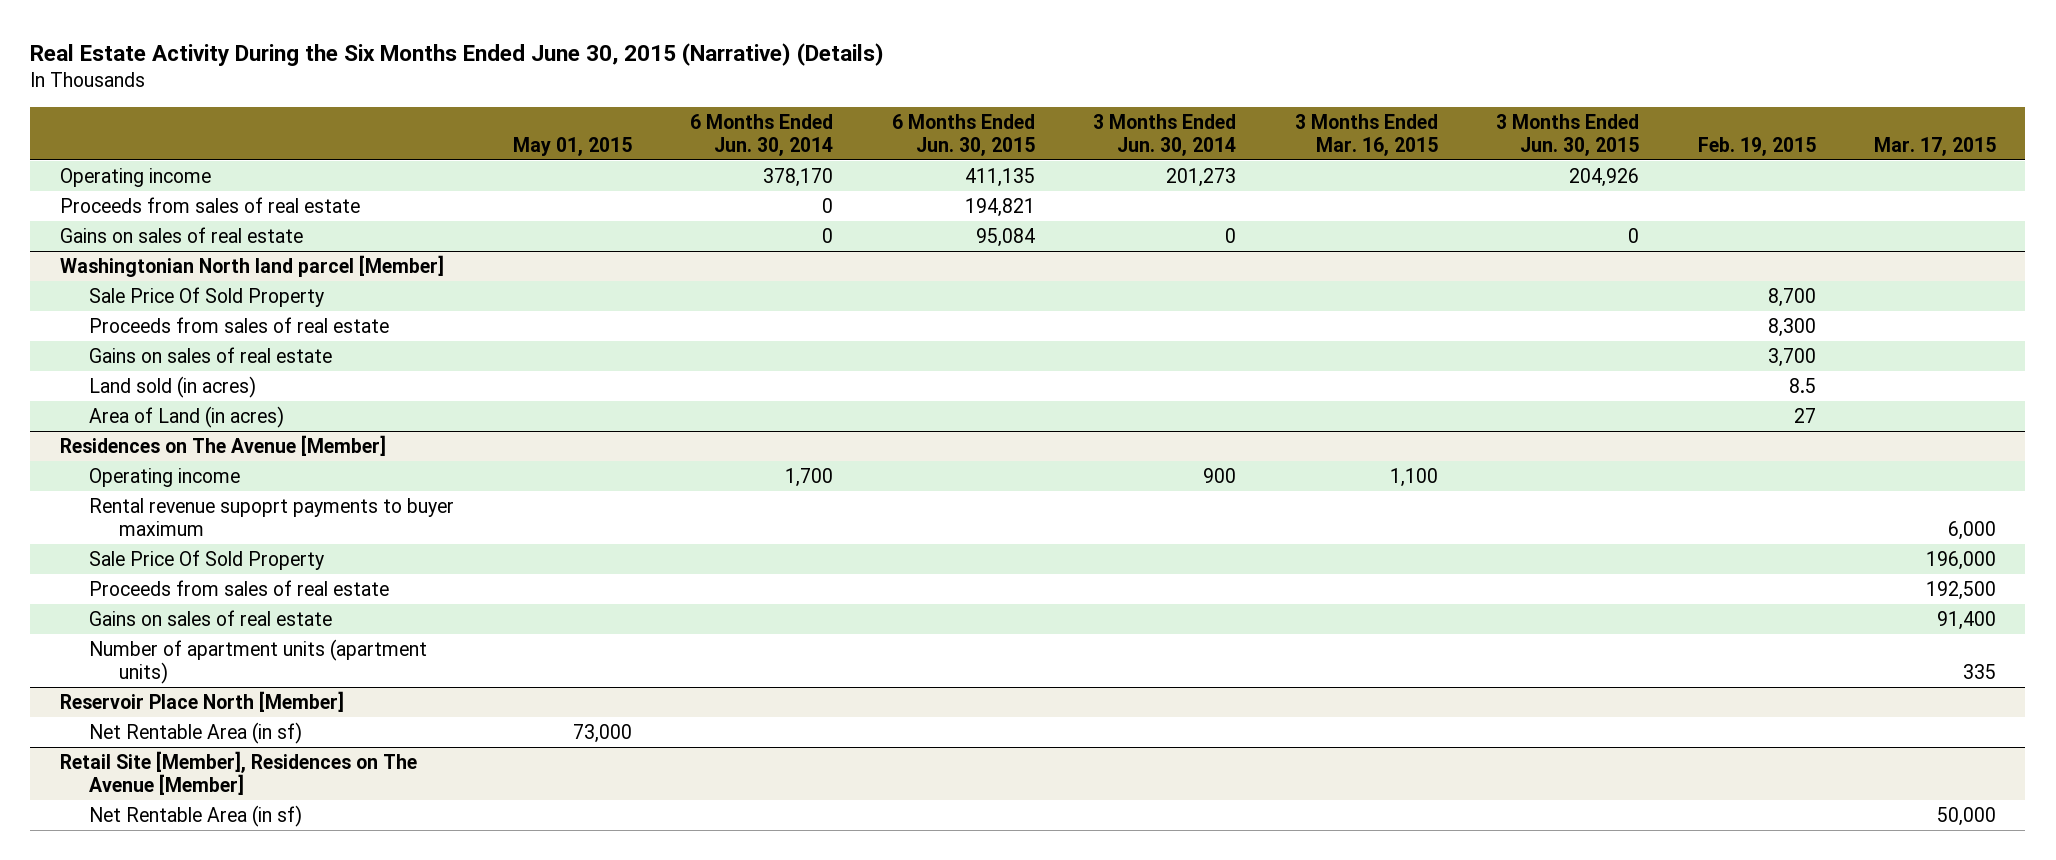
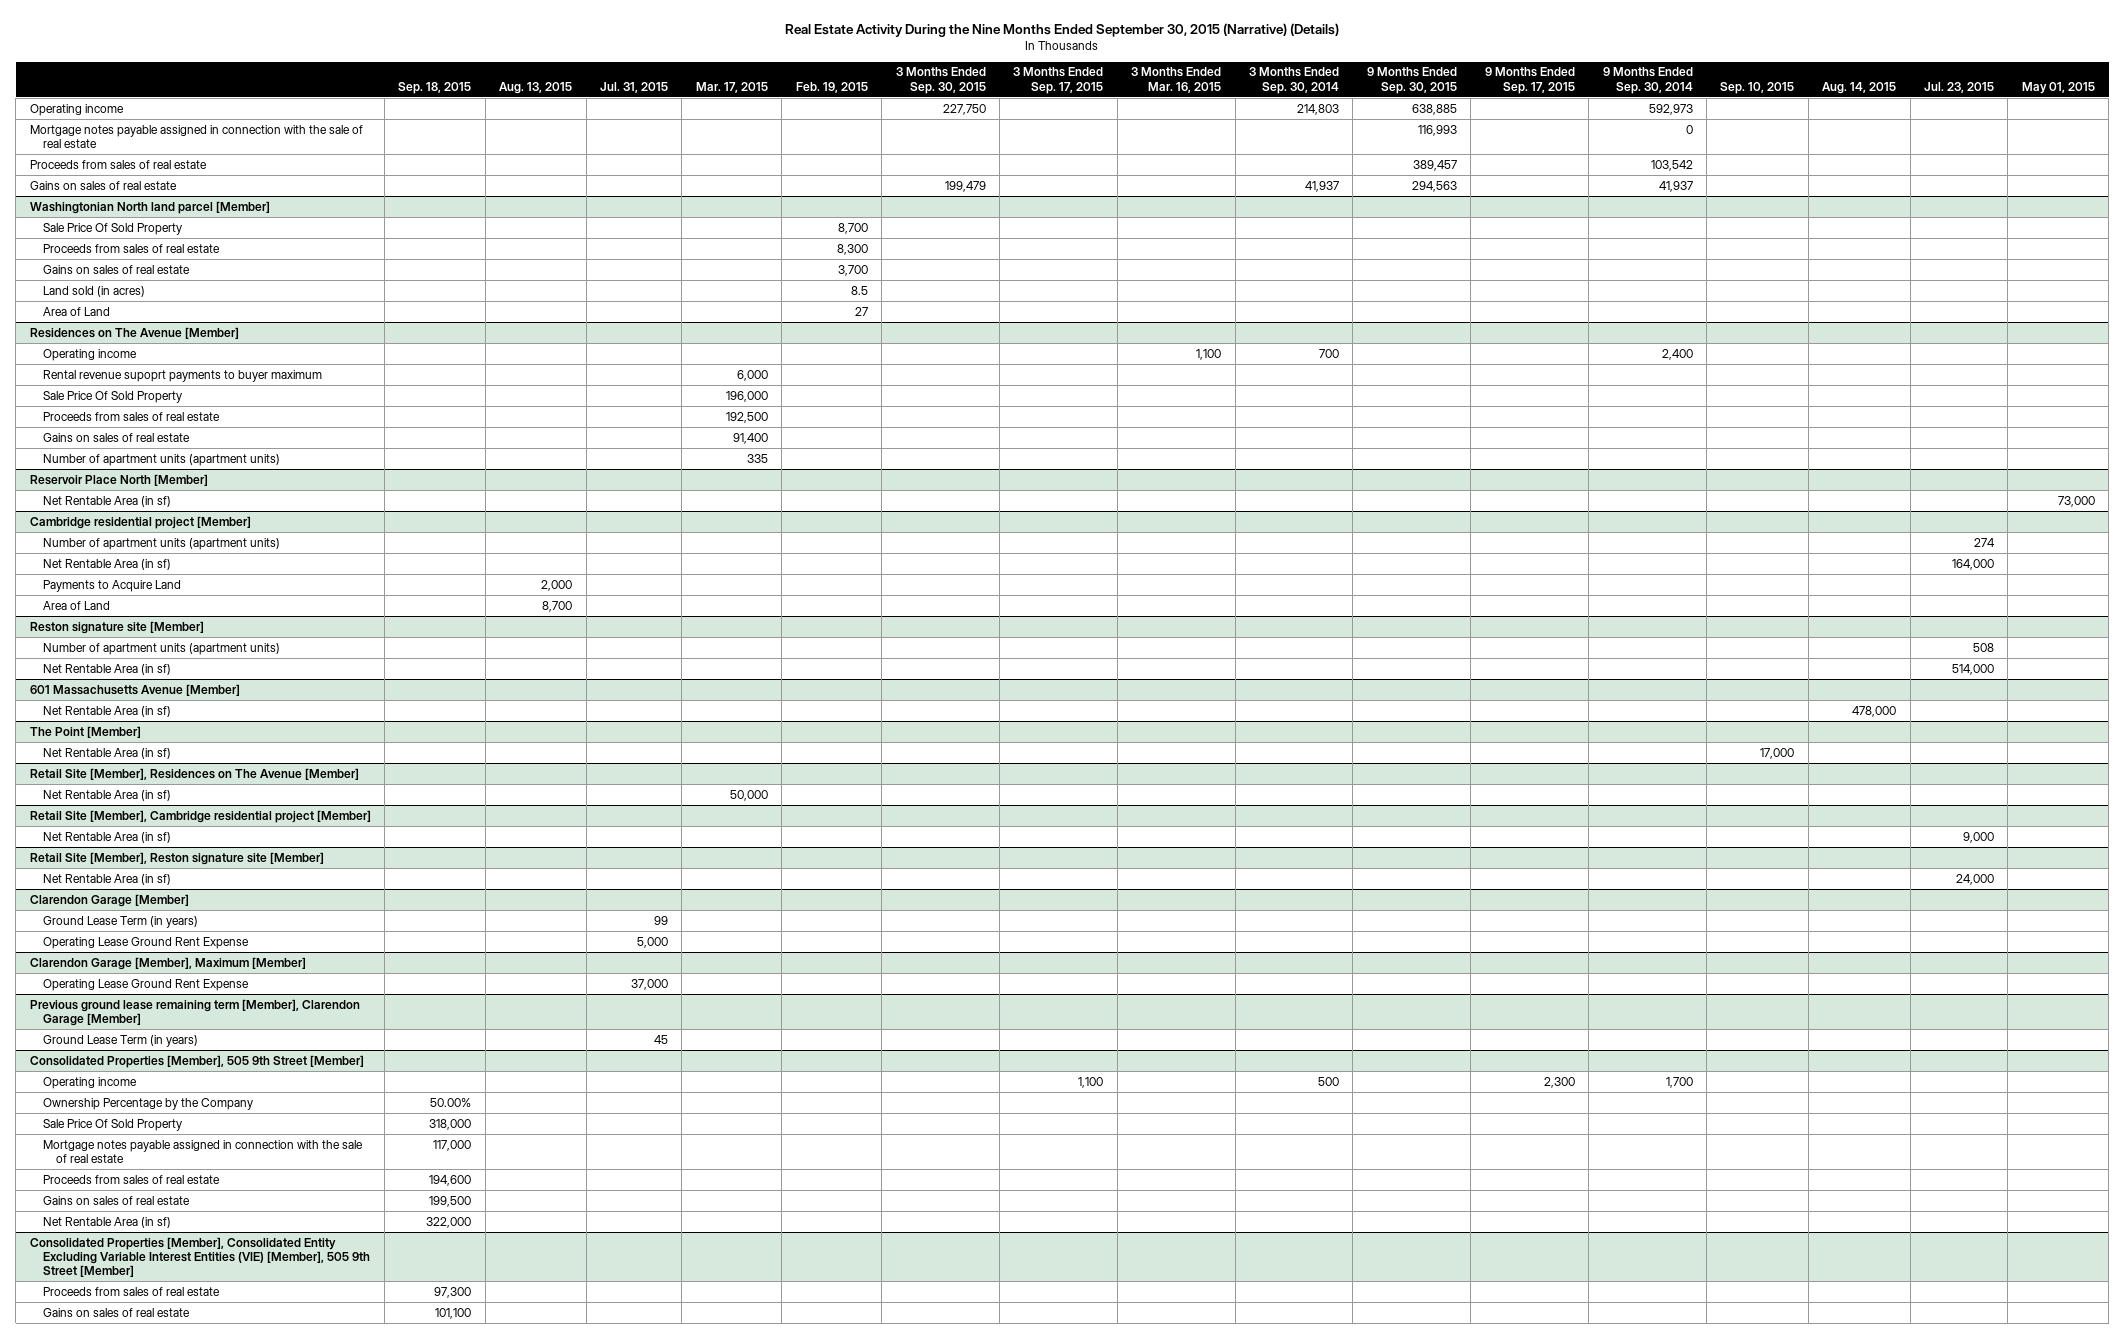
[30,42,885,66] Real Estate Activity During the Six Months Ended June 30, 2015 (Narrative) (Details) -> [785,22,1340,37] Real Estate Activity During the Nine Months Ended September 30, 2015 (Narrative) (Details)
[690,113,834,156] 6 Months Ended Jun. 30, 2014 -> none
[891,113,1035,156] 6 Months Ended Jun. 30, 2015 -> none
[1093,113,1237,156] 3 Months Ended Jun. 30, 2014 -> none
[1496,113,1640,156] 3 Months Ended Jun. 30, 2015 -> none
none -> [398,81,472,94] Sep. 18, 2015
none -> [499,81,573,94] Aug. 13, 2015
none -> [600,81,669,93] Jul. 31, 2015
none -> [895,67,986,94] 3 Months Ended Sep. 30, 2015
none -> [1013,67,1104,94] 3 Months Ended Sep. 17, 2015
none -> [1249,67,1340,94] 3 Months Ended Sep. 30, 2014
none -> [1366,67,1457,94] 9 Months Ended Sep. 30, 2015
none -> [1484,67,1575,94] 9 Months Ended Sep. 17, 2015
none -> [1602,67,1693,94] 9 Months Ended Sep. 30, 2014
none -> [1720,81,1795,94] Sep. 10, 2015
none -> [1822,81,1897,94] Aug. 14, 2015
none -> [1924,81,1995,93] Jul. 23, 2015
none -> [29,124,363,148] Mortgage notes payable assigned in connection with the sale of real estate
[89,405,285,428] Area of Land (in acres) -> [42,306,110,316] Area of Land
none -> [29,515,251,529] Cambridge residential project [Member]
none -> [42,537,280,550] Number of apartment units (apartment units)
none -> [42,558,171,570] Net Rentable Area (in sf)
none -> [42,579,181,592] Payments to Acquire Land
none -> [42,600,110,610] Area of Land
none -> [29,620,204,634] Reston signature site [Member]
none -> [42,642,280,655] Number of apartment units (apartment units)
none -> [42,663,171,675] Net Rentable Area (in sf)
none -> [29,683,240,696] 601 Massachusetts Avenue [Member]
none -> [42,705,171,717] Net Rentable Area (in sf)
none -> [29,725,141,738] The Point [Member]
none -> [42,747,171,759] Net Rentable Area (in sf)
none -> [29,809,371,823] Retail Site [Member], Cambridge residential project [Member]
none -> [42,831,171,843] Net Rentable Area (in sf)
none -> [29,851,324,865] Retail Site [Member], Reston signature site [Member]
none -> [42,873,171,885] Net Rentable Area (in sf)
none -> [29,893,189,907] Clarendon Garage [Member]
none -> [42,915,198,928] Ground Lease Term (in years)
none -> [42,936,249,949] Operating Lease Ground Rent Expense
none -> [29,956,306,970] Clarendon Garage [Member], Maximum [Member]
none -> [42,978,249,991] Operating Lease Ground Rent Expense
none -> [29,998,360,1026] Previous ground lease remaining term [Member], Clarendon Garage [Member]
none -> [42,1034,198,1047] Ground Lease Term (in years)
none -> [29,1054,364,1068] Consolidated Properties [Member], 505 9th Street [Member]
none -> [42,1076,137,1089] Operating income
none -> [42,1097,253,1110] Ownership Percentage by the Company
none -> [42,1118,182,1131] Sale Price Of Sold Property
none -> [42,1139,363,1163] Mortgage notes payable assigned in connection with the sale of real estate
none -> [42,1174,220,1184] Proceeds from sales of real estate
none -> [42,1195,190,1205] Gains on sales of real estate
none -> [42,1216,171,1228] Net Rentable Area (in sf)
none -> [29,1236,370,1277] Consolidated Properties [Member], Consolidated Entity Excluding Variable Interest Entities (VIE) [Member], 505 9th Street [Member]
none -> [42,1286,220,1296] Proceeds from sales of real estate
none -> [42,1307,190,1317] Gains on sales of real estate

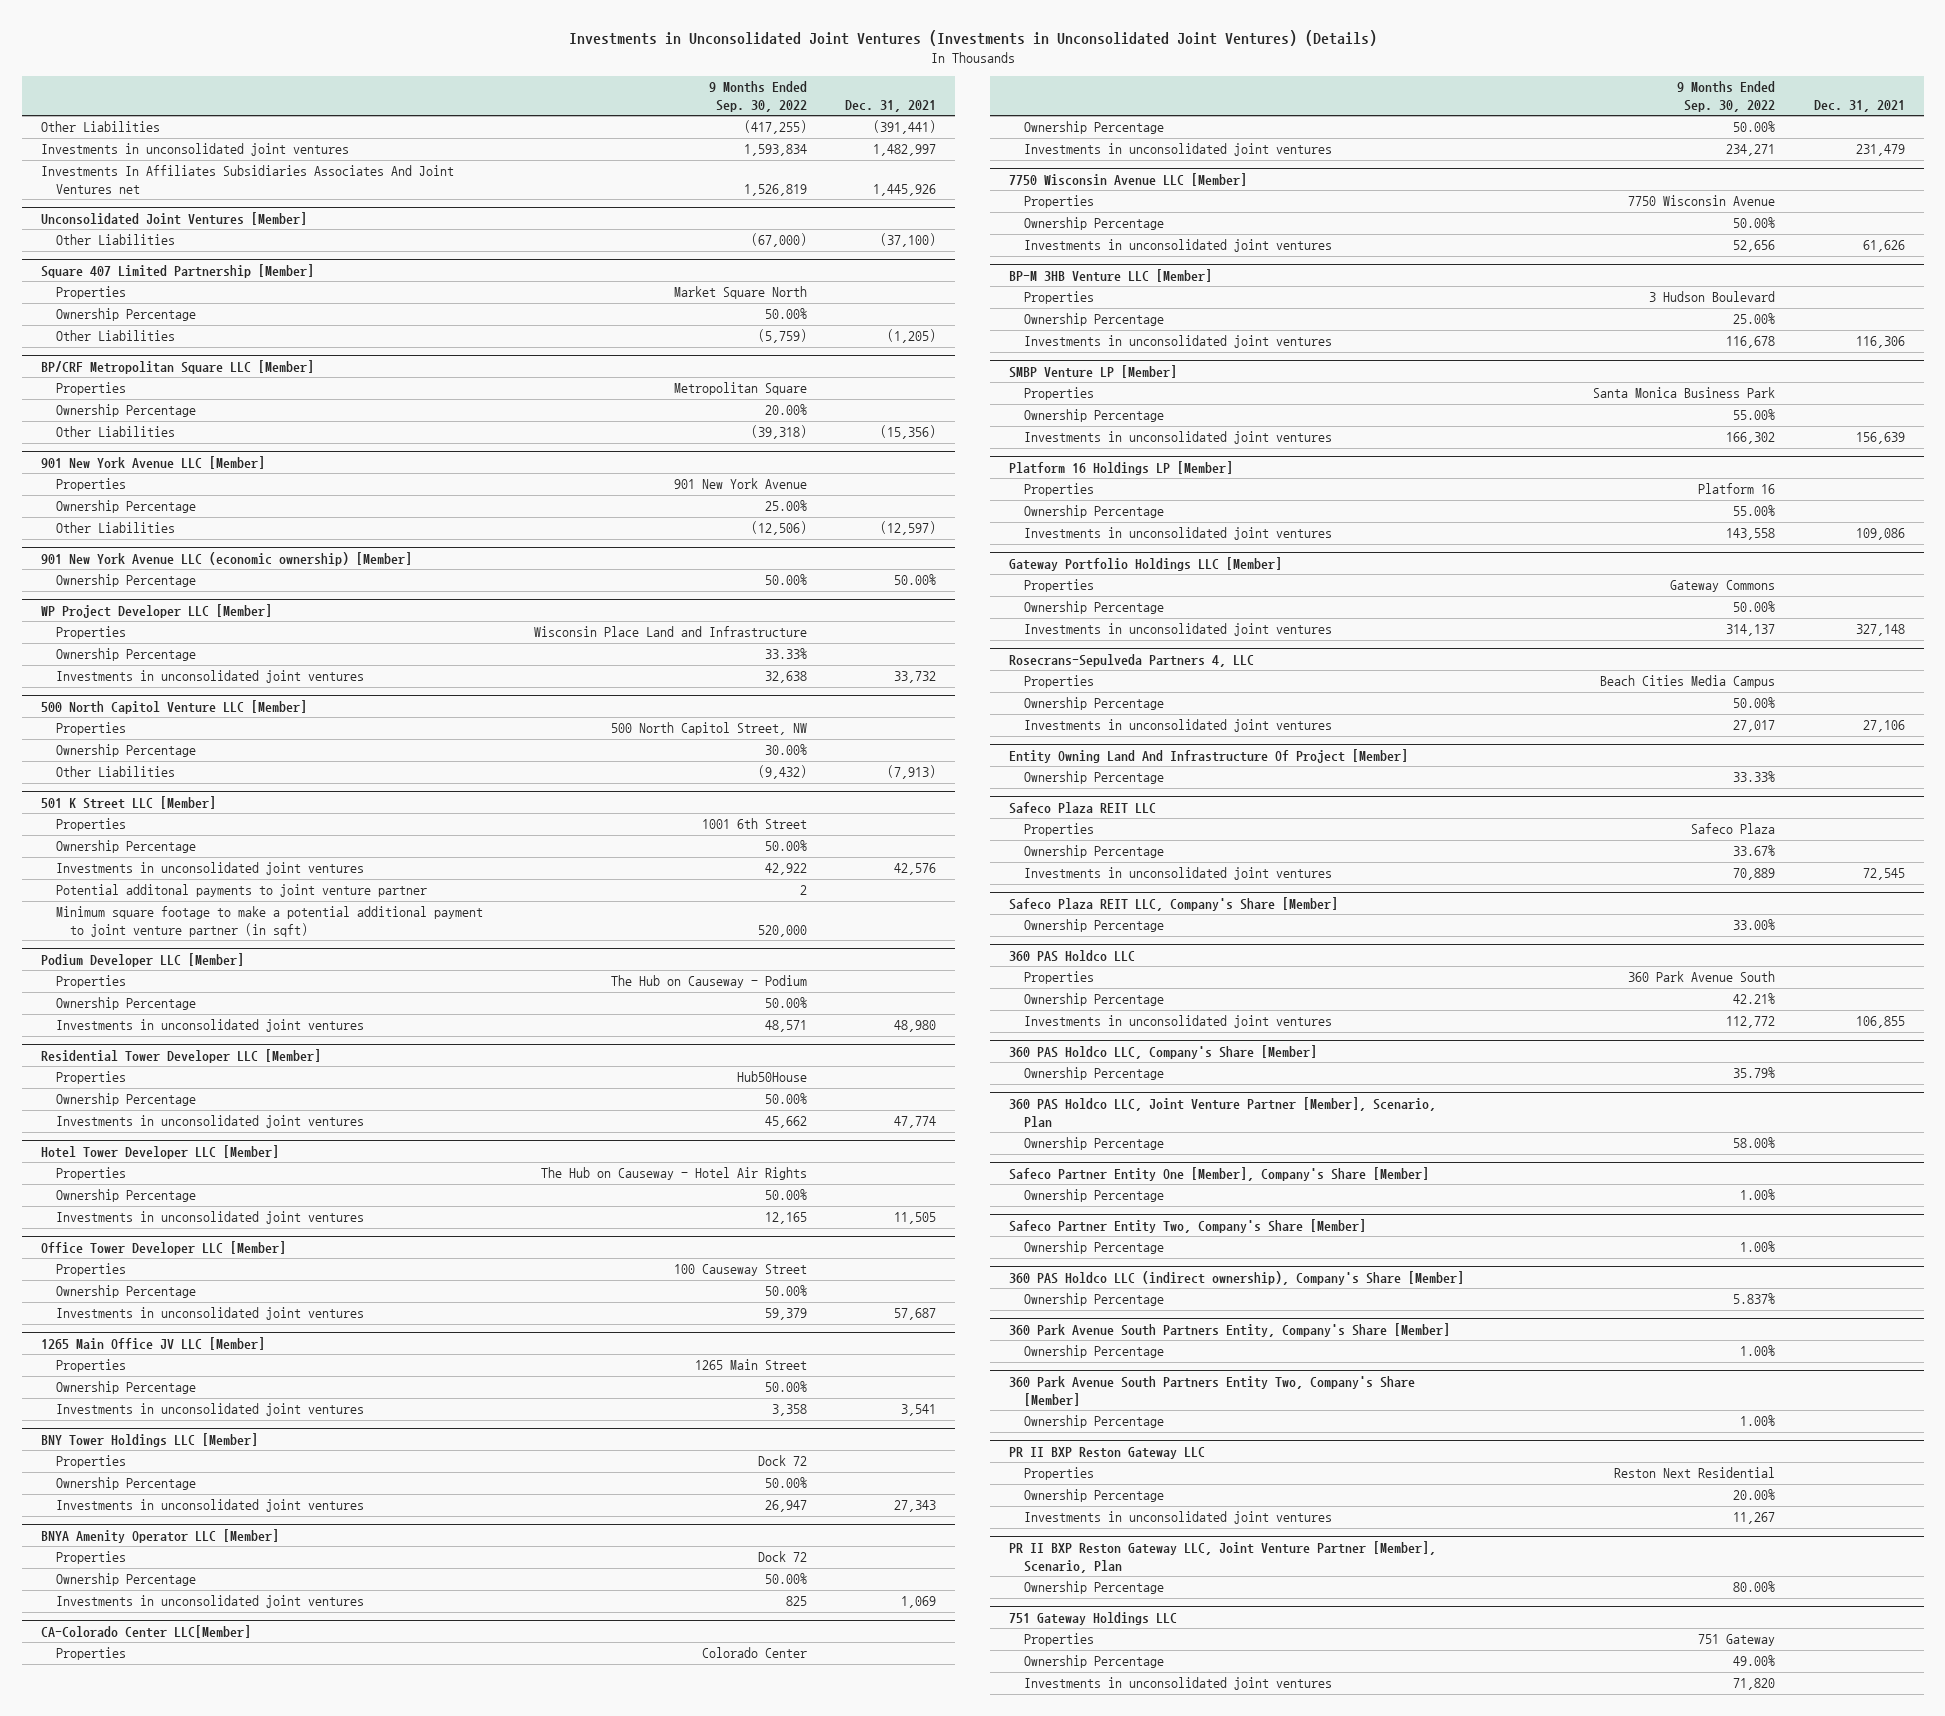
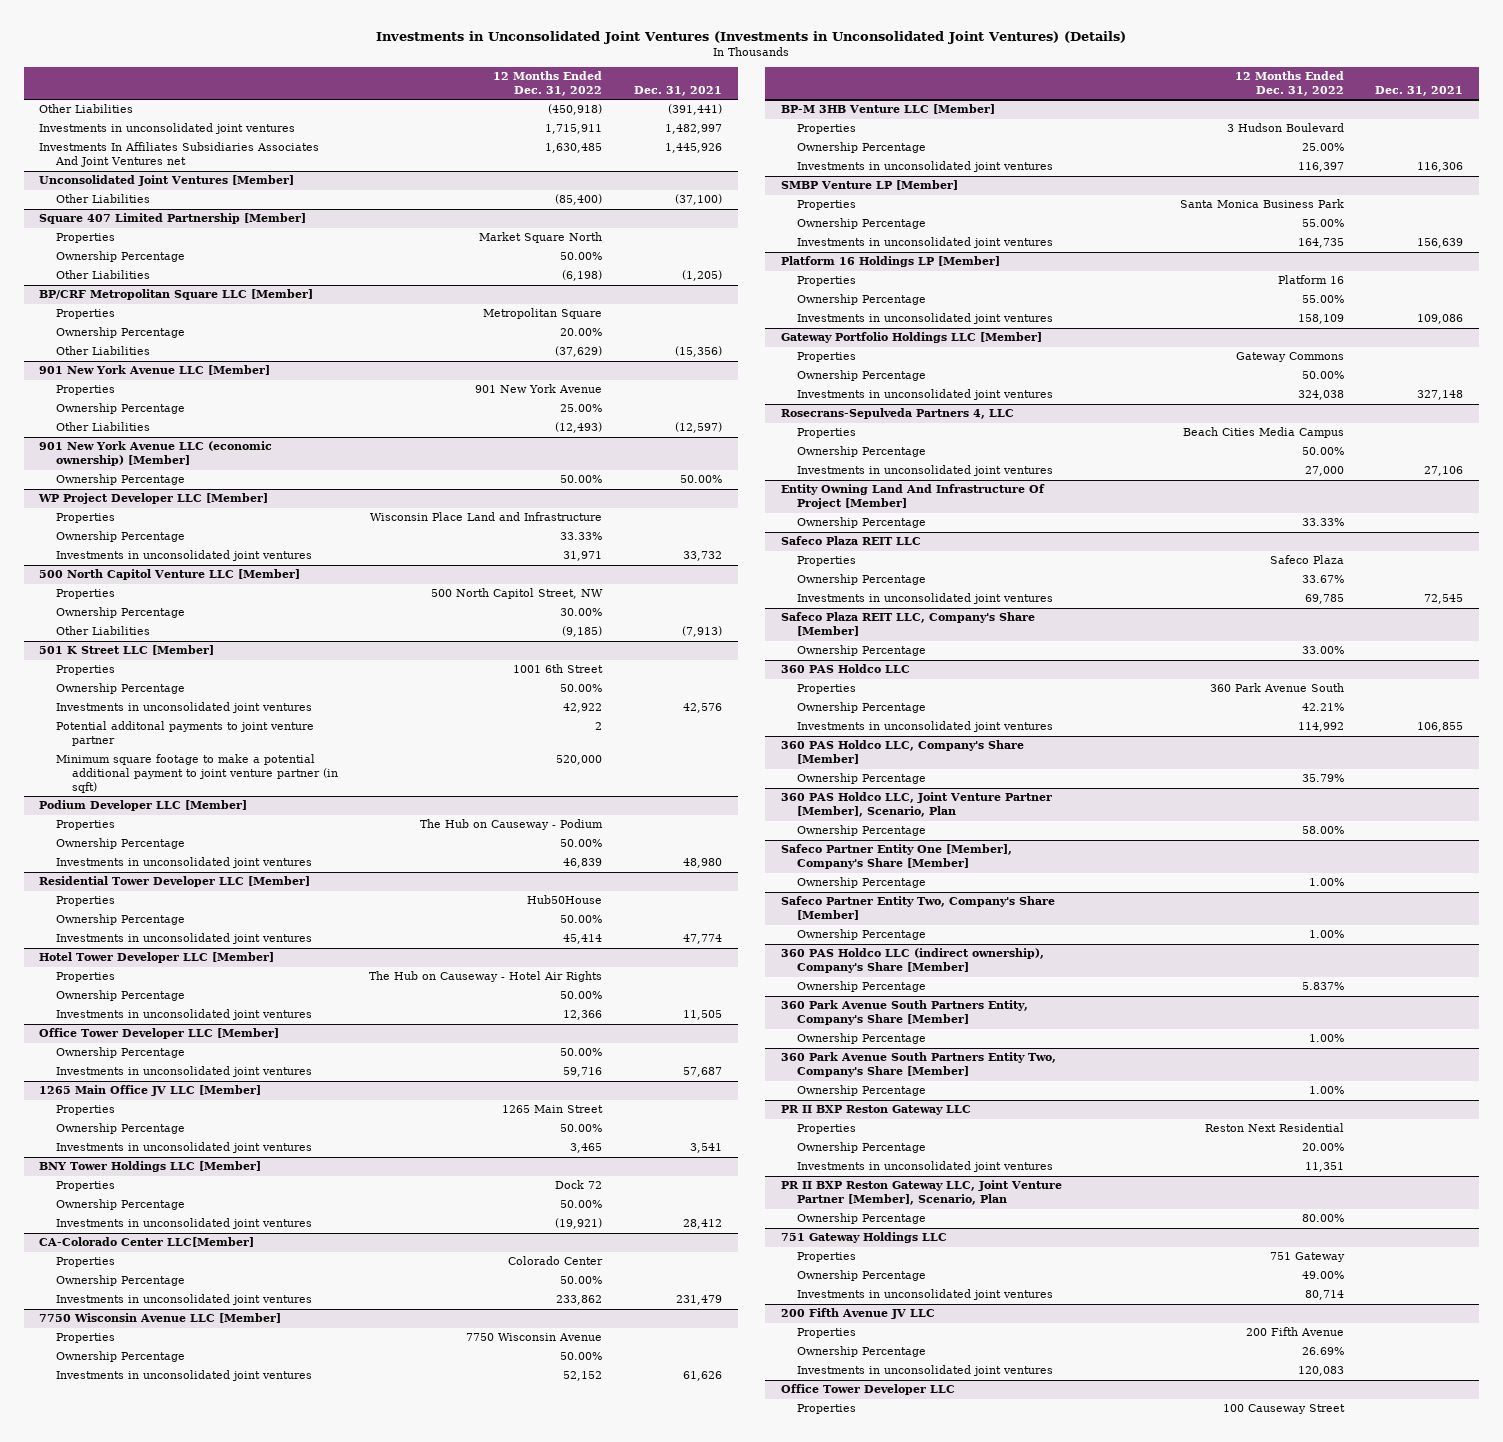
[709,81,808,112] 9 Months Ended Sep. 30, 2022 -> none
none -> [493,71,603,96] 12 Months Ended Dec. 31, 2022
[55,1263,126,1277] Properties -> none
[40,1529,279,1544] BNYA Amenity Operator LLC [Member] -> none
[55,1551,126,1565] Properties -> none
[55,1573,196,1587] Ownership Percentage -> none
[55,1595,364,1609] Investments in unconsolidated joint ventures -> none
[894,1500,937,1513] 27,343 -> [682,1219,722,1230] 28,412
none -> [780,1308,935,1320] 200 Fifth Avenue JV LLC
none -> [796,1328,856,1339] Properties
none -> [796,1346,926,1358] Ownership Percentage
none -> [796,1365,1053,1377] Investments in unconsolidated joint ventures
none -> [780,1384,955,1396] Office Tower Developer LLC
none -> [796,1404,856,1415] Properties

